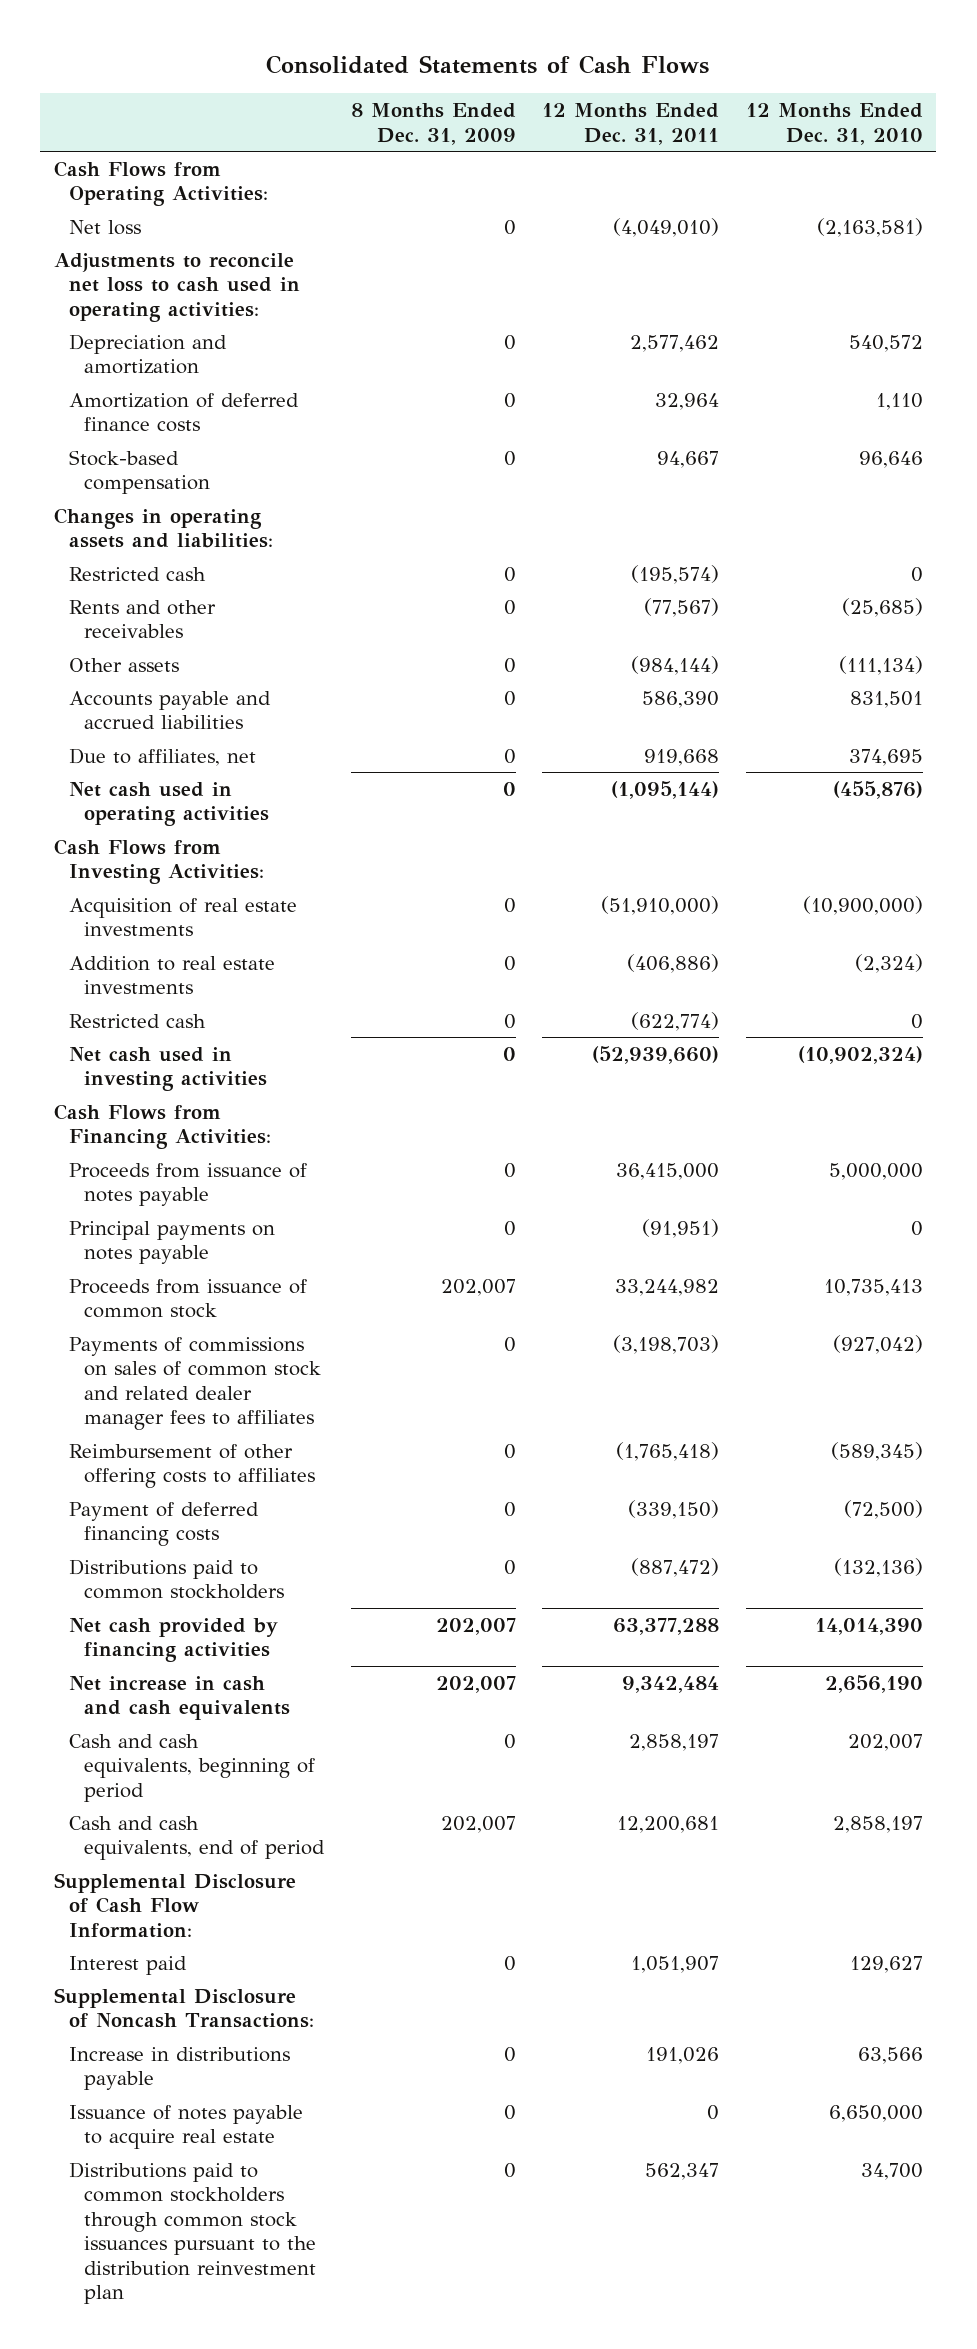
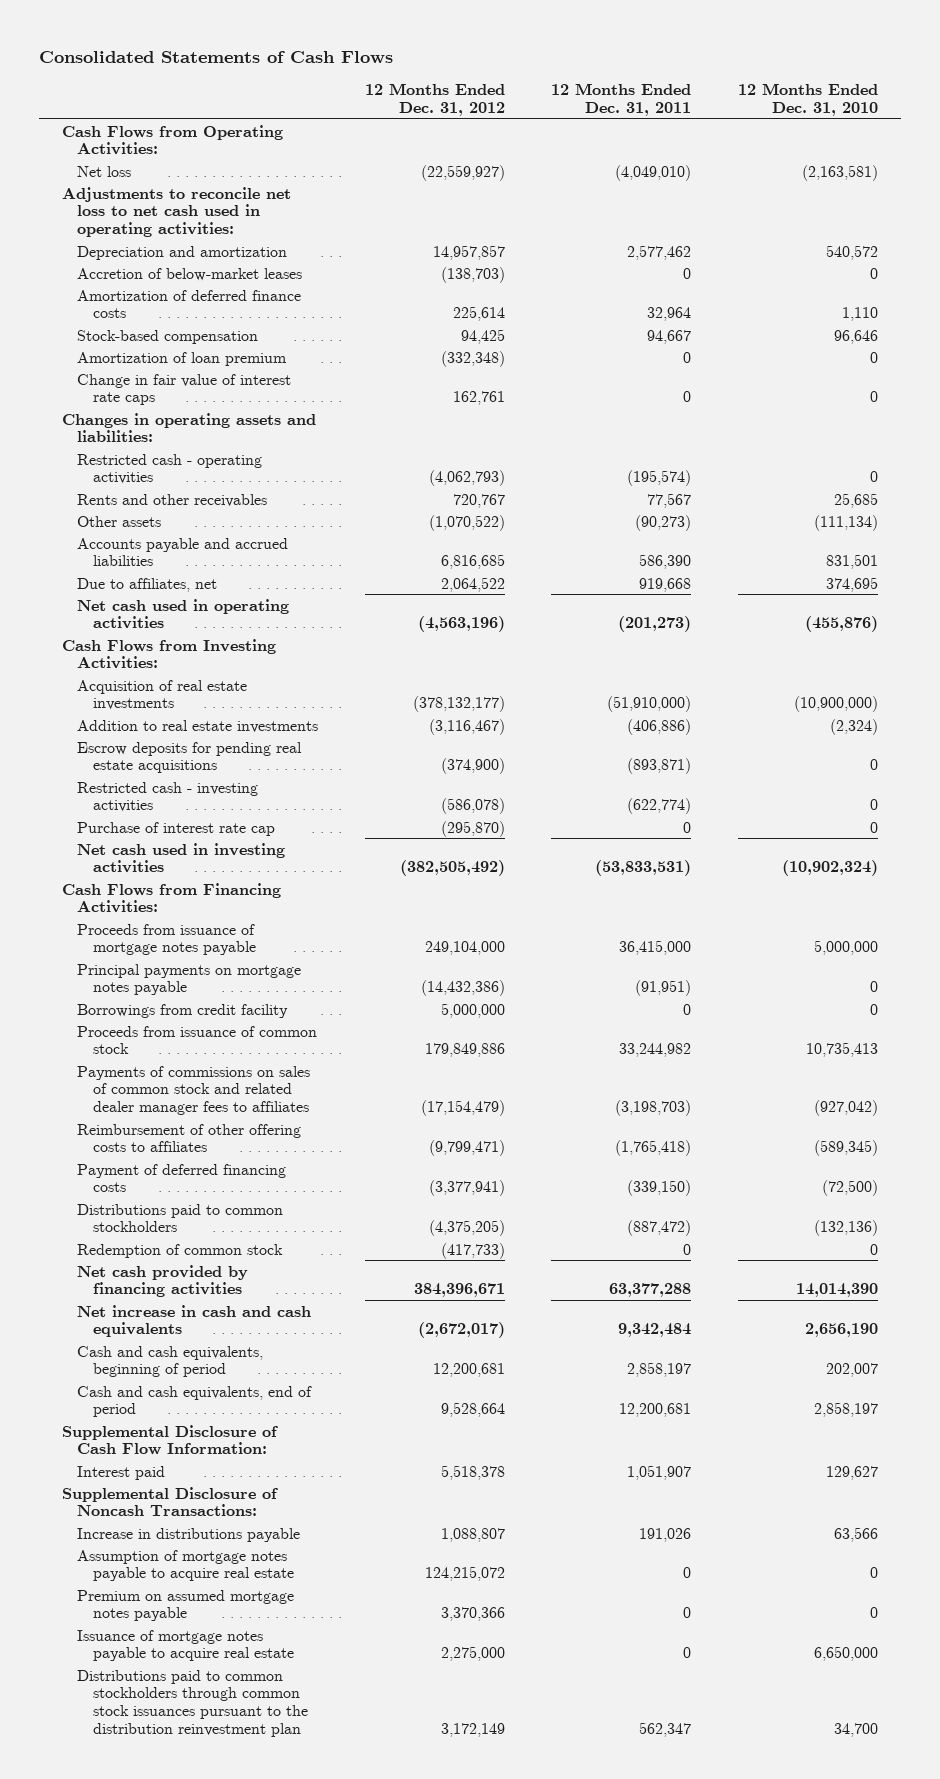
[350,103,516,145] 8 Months Ended Dec. 31, 2009 -> none
none -> [364,82,505,116] 12 Months Ended Dec. 31, 2012
[53,252,300,322] Adjustments to reconcile net loss to cash used in operating activities: -> [62,186,292,238] Adjustments to reconcile net loss to net cash used in operating activities:
none -> [77,267,303,281] Accretion of below-market leases
none -> [77,351,288,366] Amortization of loan premium
none -> [77,373,292,406] Change in fair value of interest rate caps
[68,566,206,581] Restricted cash -> [77,453,263,485] Restricted cash - operating activities
[644,597,720,617] (77,567) -> [647,492,692,508] 77,567
[841,597,923,617] (25,685) -> [833,492,878,508] 25,685
[631,655,720,675] (984,144) -> [635,514,692,531] (90,273)
[611,780,720,799] (1,095,144) -> [618,616,692,633] (201,273)
none -> [77,741,303,774] Escrow deposits for pending real estate acquisitions
[68,1013,206,1028] Restricted cash -> [77,781,259,813] Restricted cash - investing activities
none -> [77,821,276,836] Purchase of interest rate cap
[592,1045,720,1064] (52,939,660) -> [595,860,692,877] (53,833,531)
[68,1162,307,1207] Proceeds from issuance of notes payable -> [77,923,256,956] Proceeds from issuance of mortgage notes payable
[68,1220,275,1265] Principal payments on notes payable -> [77,963,302,996] Principal payments on mortgage notes payable
none -> [77,1003,289,1018] Borrowings from credit facility
none -> [77,1243,284,1258] Redemption of common stock
none -> [77,1549,294,1582] Assumption of mortgage notes payable to acquire real estate
none -> [77,1589,295,1622] Premium on assumed mortgage notes payable
[68,2104,303,2150] Issuance of notes payable to acquire real estate -> [77,1629,294,1662] Issuance of mortgage notes payable to acquire real estate

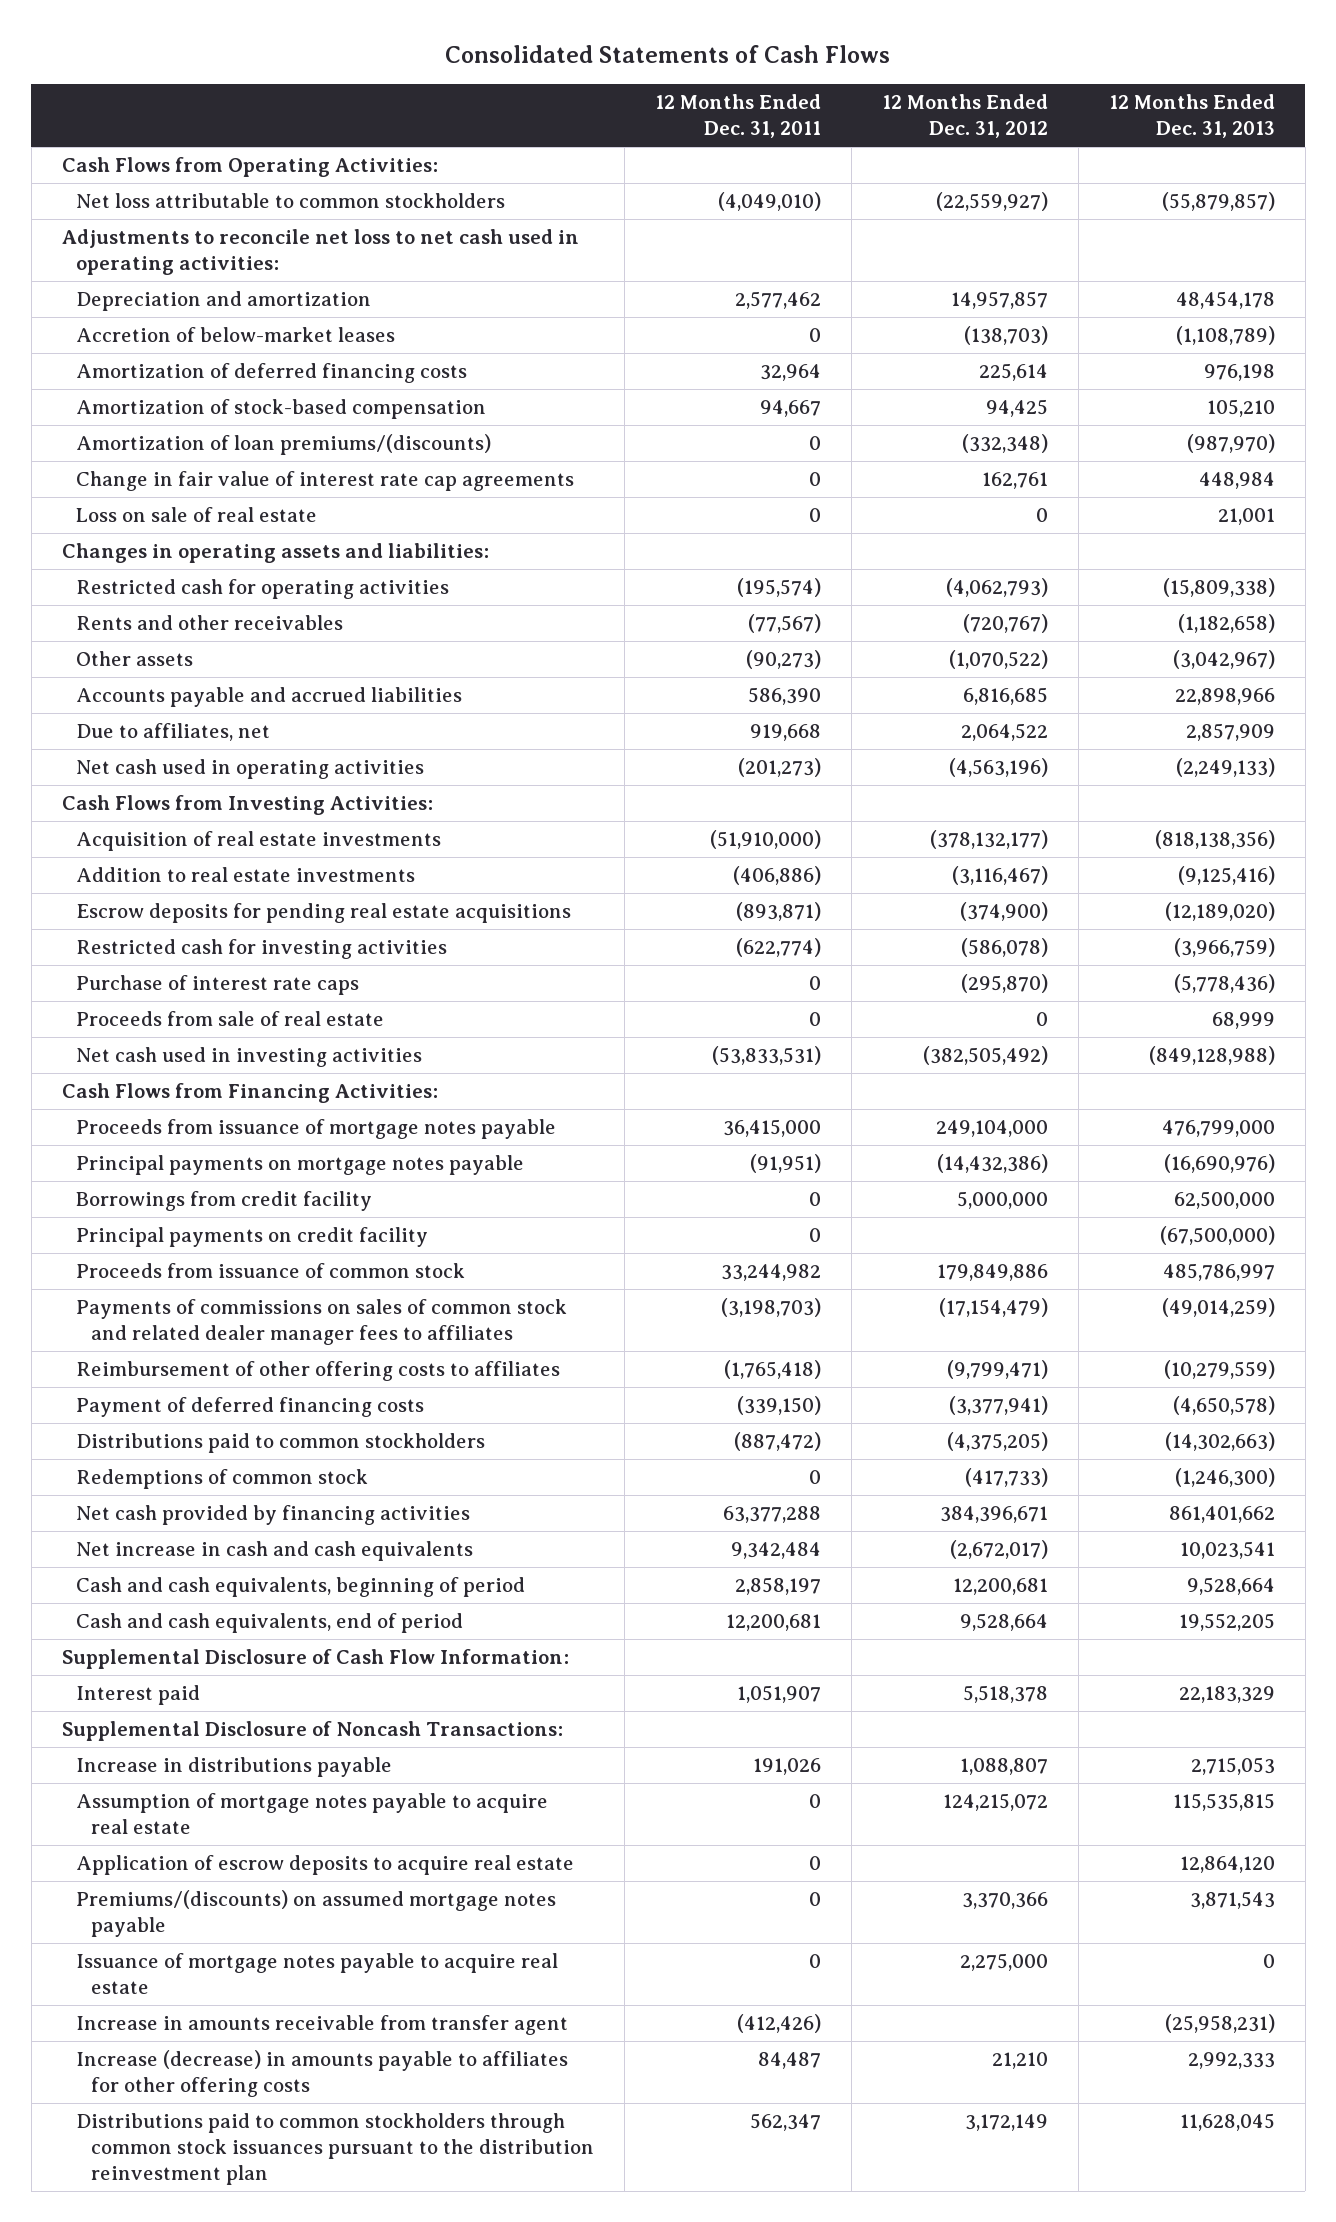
[737,82,878,116] 12 Months Ended Dec. 31, 2010 -> none
none -> [1108,94,1275,139] 12 Months Ended Dec. 31, 2013
[77,165,132,177] Net loss -> [76,193,506,209] Net loss attributable to common stockholders
[77,289,302,319] Amortization of deferred finance costs -> [76,363,468,384] Amortization of deferred financing costs
[77,329,259,344] Stock-based compensation -> [76,399,487,420] Amortization of stock-based compensation
[77,351,288,366] Amortization of loan premium -> [76,434,492,456] Amortization of loan premiums/(discounts)
[77,373,292,406] Change in fair value of interest rate caps -> [76,471,575,492] Change in fair value of interest rate cap agreements
none -> [76,507,318,523] Loss on sale of real estate
[77,453,263,485] Restricted cash - operating activities -> [76,579,450,600] Restricted cash for operating activities
[452,493,505,508] 720,767 -> [962,614,1048,634] (720,767)
[647,492,692,508] 77,567 -> [747,614,821,634] (77,567)
[77,781,259,813] Restricted cash - investing activities -> [76,939,448,960] Restricted cash for investing activities
[77,821,276,836] Purchase of interest rate cap -> [76,975,360,996] Purchase of interest rate caps
none -> [76,1011,385,1027] Proceeds from sale of real estate
none -> [76,1227,429,1248] Principal payments on credit facility
[77,1243,284,1258] Redemption of common stock -> [76,1469,369,1490] Redemptions of common stock
none -> [76,1855,575,1876] Application of escrow deposits to acquire real estate
[77,1589,295,1622] Premium on assumed mortgage notes payable -> [76,1890,557,1938] Premiums/(discounts) on assumed mortgage notes payable
none -> [76,2015,569,2036] Increase in amounts receivable from transfer agent
none -> [76,2050,569,2098] Increase (decrease) in amounts payable to affiliates for other offering costs

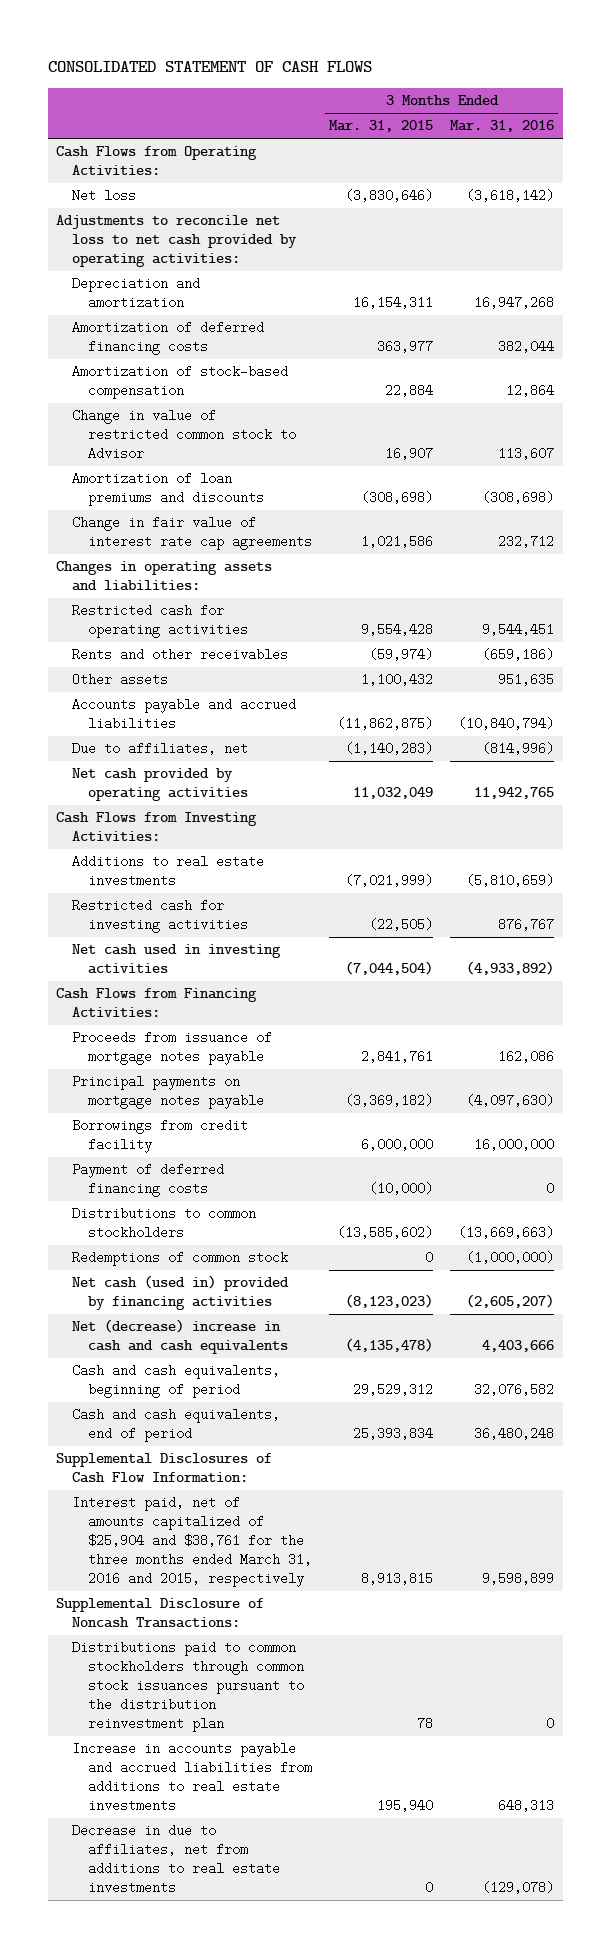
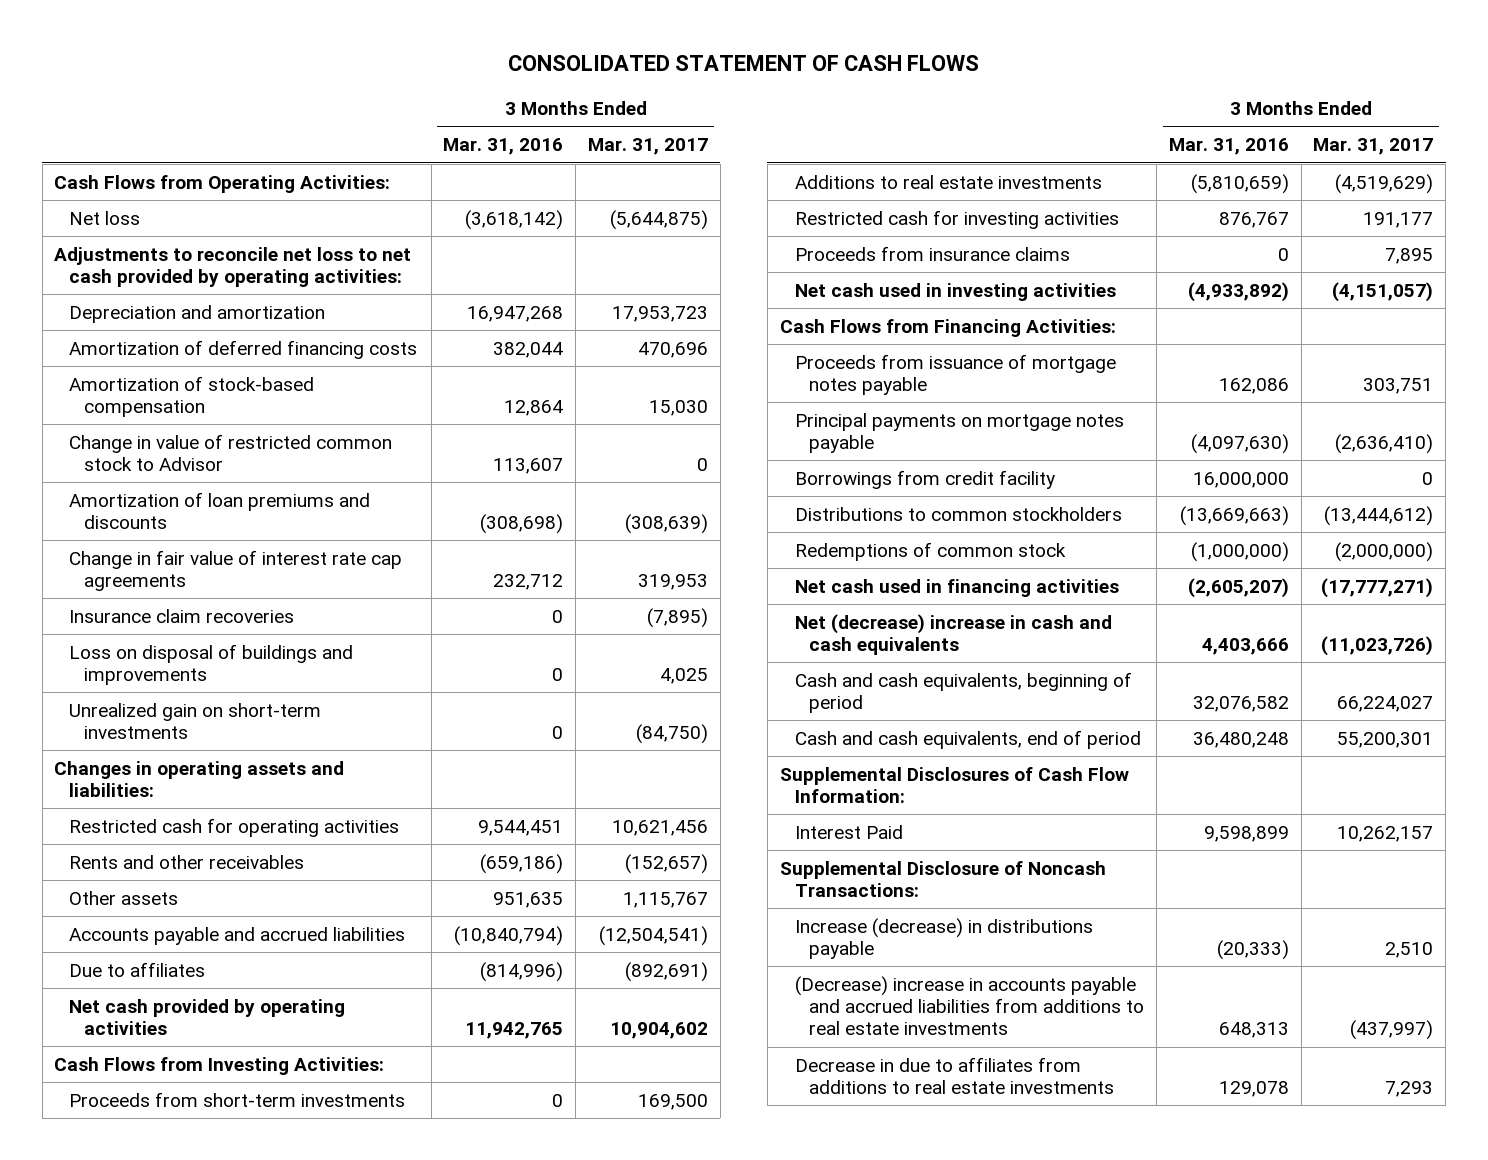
[329,120,434,133] Mar. 31, 2015 -> none
none -> [587,138,708,156] Mar. 31, 2017
none -> [69,608,295,623] Insurance claim recoveries
none -> [69,643,354,686] Loss on disposal of buildings and improvements
none -> [69,702,322,740] Unrealized gain on short-term investments
[72,742,249,756] Due to affiliates, net -> [69,961,206,977] Due to affiliates
none -> [69,1091,406,1107] Proceeds from short-term investments
none -> [794,245,1070,261] Proceeds from insurance claims
[72,1163,225,1198] Payment of deferred financing costs -> none
[72,1275,290,1311] Net cash (used in) provided by financing activities -> [794,578,1119,597] Net cash used in financing activities
[72,1496,312,1587] Interest paid, net of amounts capitalized of $25,904 and $38,761 for the three months ended March 31, 2016 and 2015, respectively -> [794,824,903,839] Interest Paid
[72,1641,304,1732] Distributions paid to common stockholders through common stock issuances pursuant to the distribution reinvestment plan -> none
none -> [794,917,1093,960] Increase (decrease) in distributions payable
[72,1742,312,1813] Increase in accounts payable and accrued liabilities from additions to real estate investments -> [794,975,1145,1036] (Decrease) increase in accounts payable and accrued liabilities from additions to real estate investments
[72,1824,280,1895] Decrease in due to affiliates, net from additions to real estate investments -> [794,1056,1115,1095] Decrease in due to affiliates from additions to real estate investments
[482,1881,555,1895] (129,078) -> [1218,1081,1289,1098] 129,078

